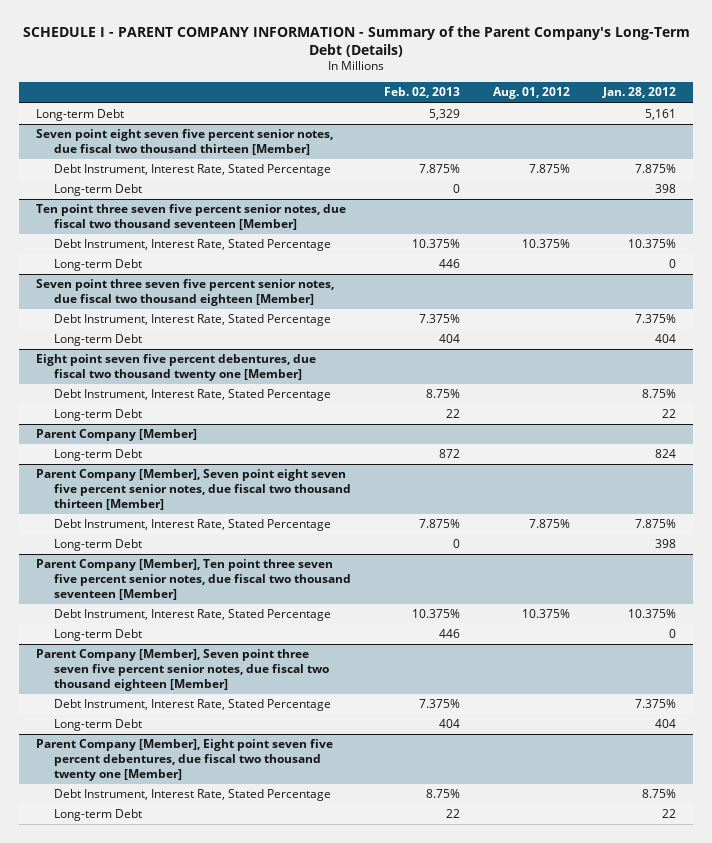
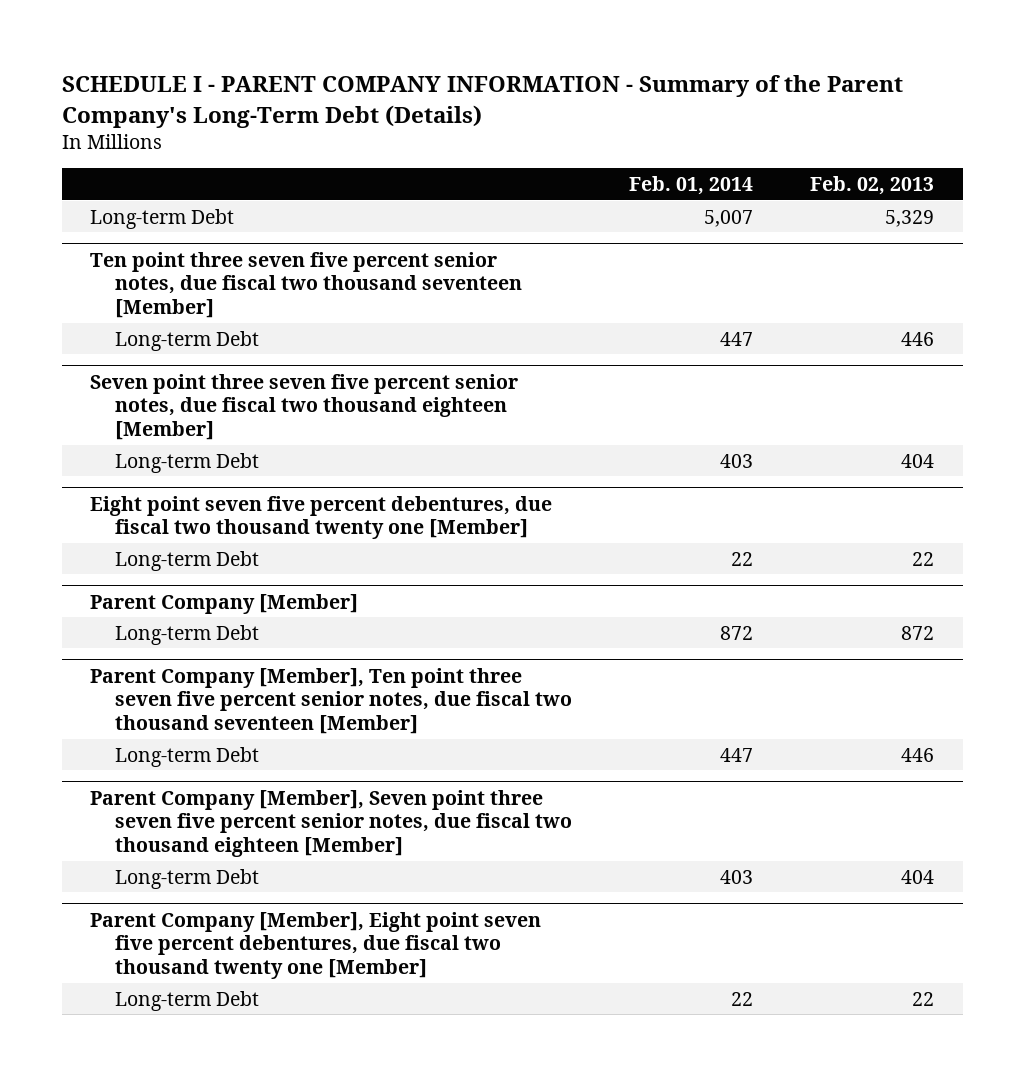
[492,87,570,100] Aug. 01, 2012 -> none
[602,87,677,99] Jan. 28, 2012 -> none
none -> [629,176,754,196] Feb. 01, 2014
[35,129,333,156] Seven point eight seven five percent senior notes, due fiscal two thousand thirteen [Member] -> none
[53,164,331,177] Debt Instrument, Interest Rate, Stated Percentage -> none
[53,184,142,197] Long-term Debt -> none
[53,239,331,252] Debt Instrument, Interest Rate, Stated Percentage -> none
[53,314,331,327] Debt Instrument, Interest Rate, Stated Percentage -> none
[53,389,331,402] Debt Instrument, Interest Rate, Stated Percentage -> none
[35,469,351,510] Parent Company [Member], Seven point eight seven five percent senior notes, due fiscal two thousand thirteen [Member] -> none
[53,519,331,532] Debt Instrument, Interest Rate, Stated Percentage -> none
[53,539,142,552] Long-term Debt -> none
[53,609,331,622] Debt Instrument, Interest Rate, Stated Percentage -> none
[53,699,331,712] Debt Instrument, Interest Rate, Stated Percentage -> none
[53,789,331,802] Debt Instrument, Interest Rate, Stated Percentage -> none

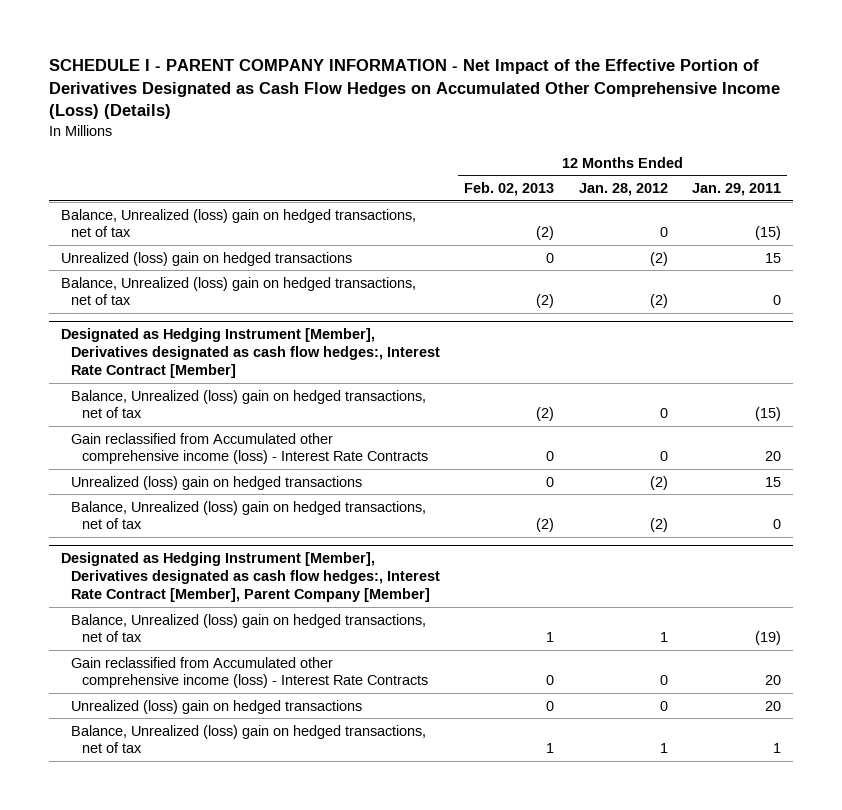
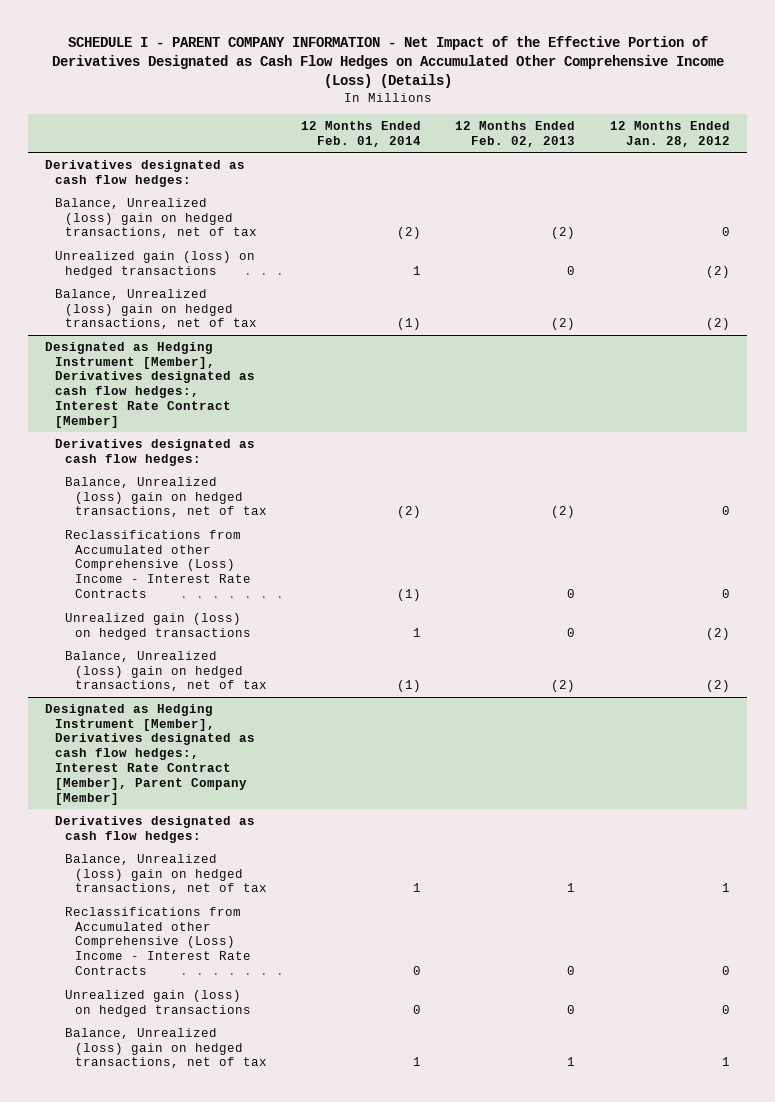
[691,183,781,197] Jan. 29, 2011 -> none
none -> [300,120,421,147] 12 Months Ended Feb. 01, 2014
none -> [45,159,246,187] Derivatives designated as cash flow hedges:
[60,251,352,266] Unrealized (loss) gain on hedged transactions -> [55,250,256,278] Unrealized gain (loss) on hedged transactions
none -> [55,438,256,466] Derivatives designated as cash flow hedges:
[71,432,428,465] Gain reclassified from Accumulated other comprehensive income (loss) - Interest Rate Contracts -> [64,529,251,599] Reclassifications from Accumulated other Comprehensive (Loss) Income - Interest Rate Contracts
[71,475,363,490] Unrealized (loss) gain on hedged transactions -> [64,612,251,640] Unrealized gain (loss) on hedged transactions
none -> [55,815,256,843] Derivatives designated as cash flow hedges:
[71,656,428,689] Gain reclassified from Accumulated other comprehensive income (loss) - Interest Rate Contracts -> [64,906,251,976] Reclassifications from Accumulated other Comprehensive (Loss) Income - Interest Rate Contracts
[71,699,363,714] Unrealized (loss) gain on hedged transactions -> [64,989,251,1017] Unrealized gain (loss) on hedged transactions

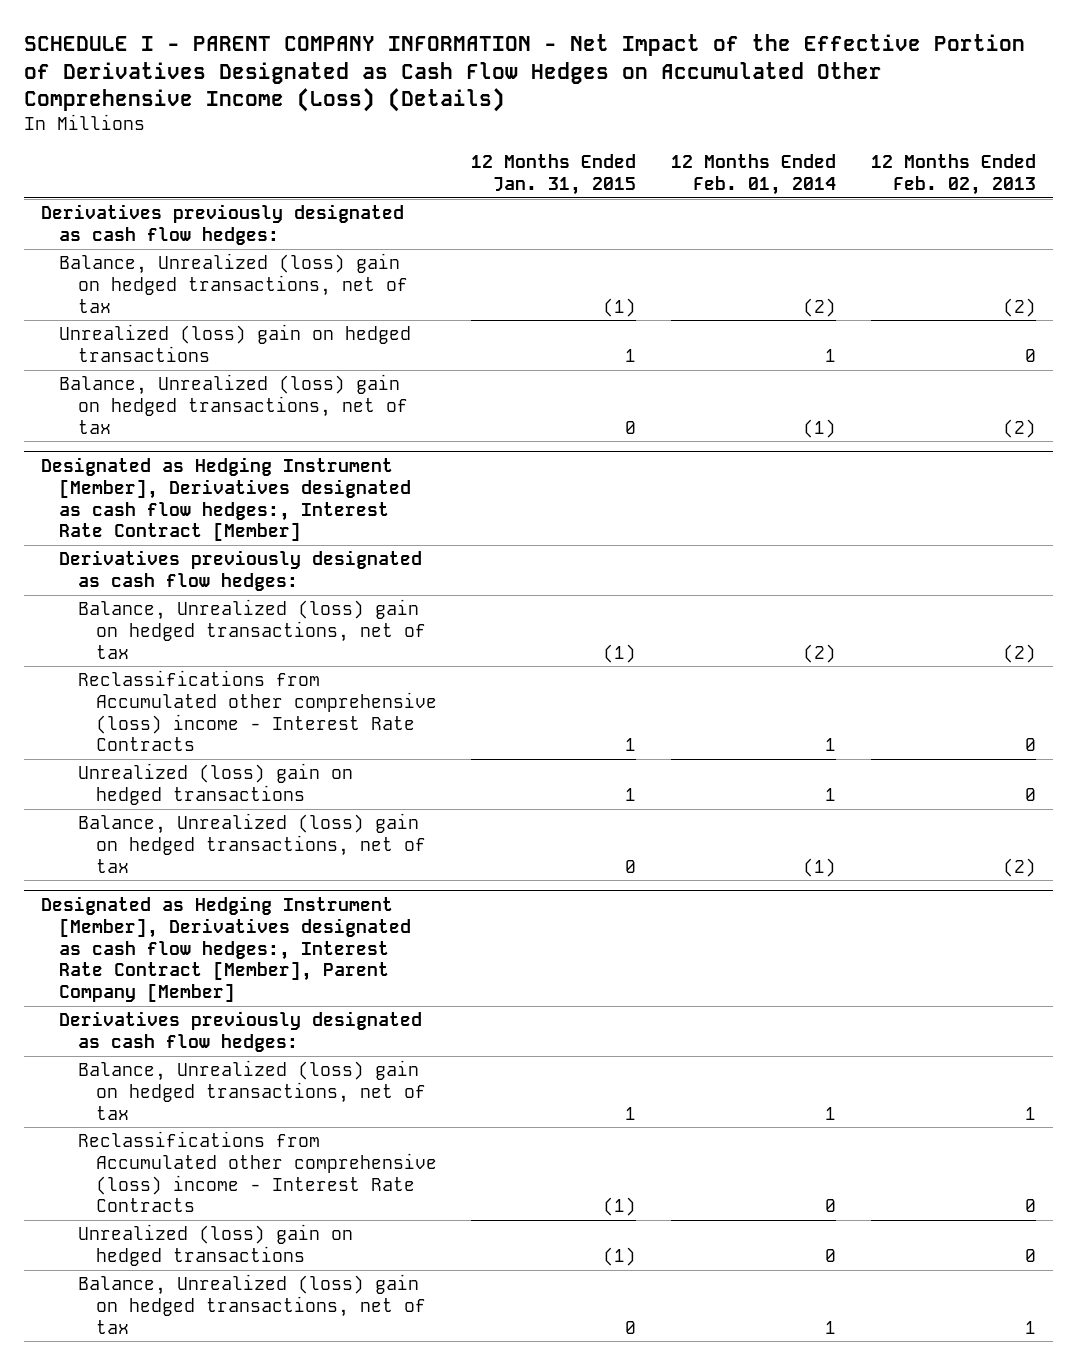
[609,120,730,147] 12 Months Ended Jan. 28, 2012 -> none
none -> [471,154,637,195] 12 Months Ended Jan. 31, 2015
[45,159,246,187] Derivatives designated as cash flow hedges: -> [41,204,405,245] Derivatives previously designated as cash flow hedges:
[55,250,256,278] Unrealized gain (loss) on hedged transactions -> [59,324,412,362] Unrealized (loss) gain on hedged transactions
[55,438,256,466] Derivatives designated as cash flow hedges: -> [59,550,423,591] Derivatives previously designated as cash flow hedges:
[64,529,251,599] Reclassifications from Accumulated other Comprehensive (Loss) Income - Interest Rate Contracts -> [77,670,437,752] Reclassifications from Accumulated other comprehensive (loss) income - Interest Rate Contracts
[396,589,421,602] (1) -> [825,738,837,752] 1
[64,612,251,640] Unrealized gain (loss) on hedged transactions -> [77,763,353,805] Unrealized (loss) gain on hedged transactions
[55,815,256,843] Derivatives designated as cash flow hedges: -> [59,1011,423,1052] Derivatives previously designated as cash flow hedges:
[64,906,251,976] Reclassifications from Accumulated other Comprehensive (Loss) Income - Interest Rate Contracts -> [77,1131,437,1213] Reclassifications from Accumulated other comprehensive (loss) income - Interest Rate Contracts
[64,989,251,1017] Unrealized gain (loss) on hedged transactions -> [77,1224,353,1266] Unrealized (loss) gain on hedged transactions

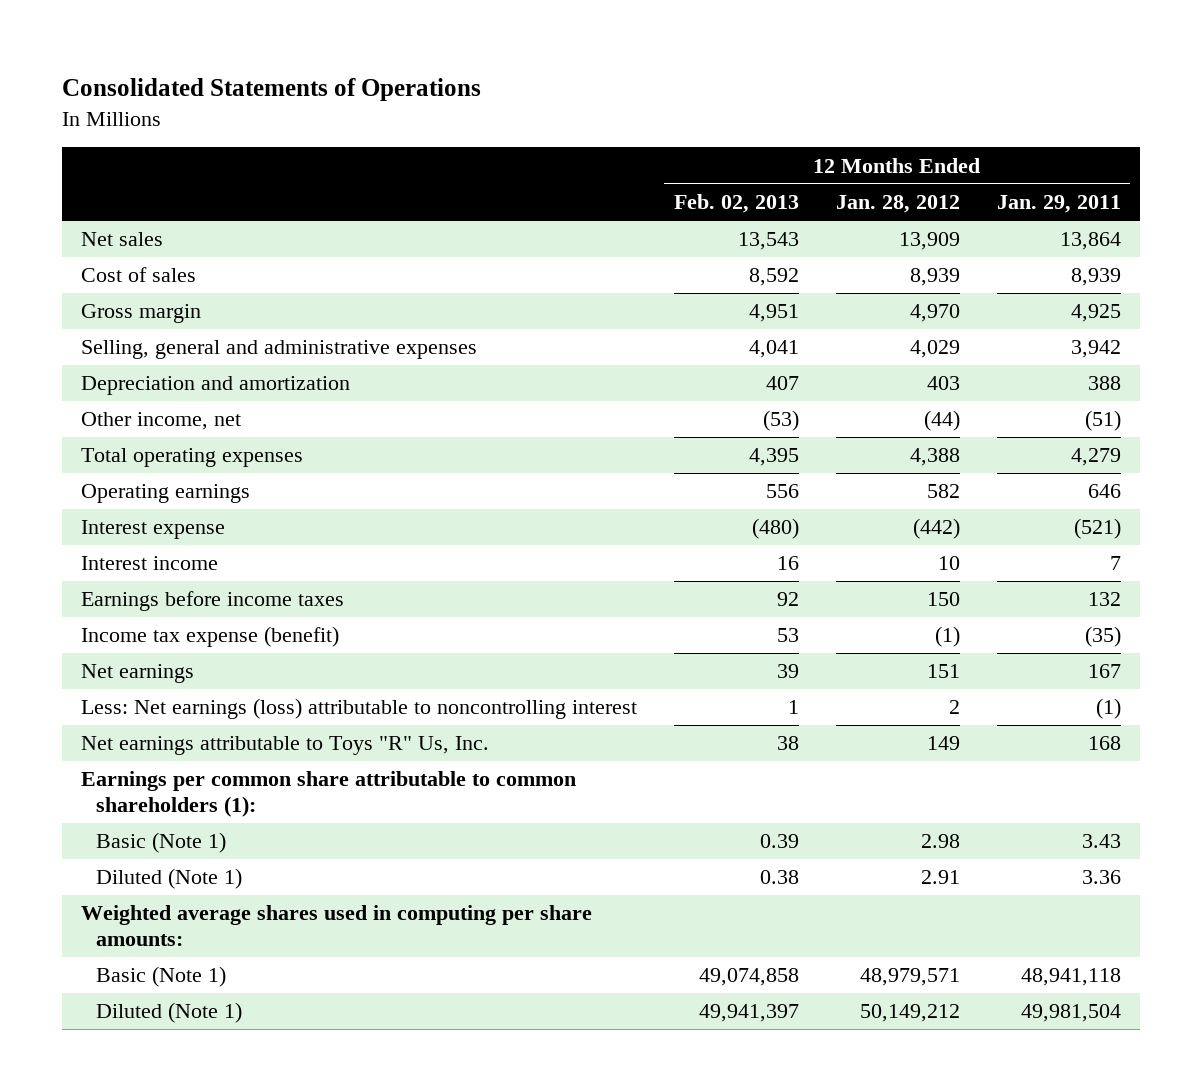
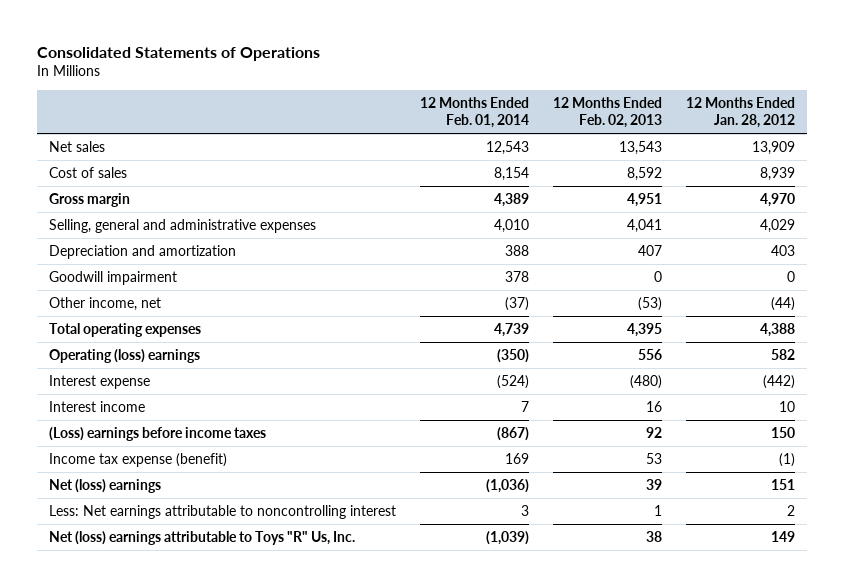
[996,195,1121,214] Jan. 29, 2011 -> none
none -> [419,96,529,129] 12 Months Ended Feb. 01, 2014
none -> [48,270,177,285] Goodwill impairment
[80,484,250,504] Operating earnings -> [48,348,200,363] Operating (loss) earnings
[80,591,344,612] Earnings before income taxes -> [48,426,266,441] (Loss) earnings before income taxes
[80,771,576,818] Earnings per common share attributable to common shareholders (1): -> none
[96,832,227,854] Basic (Note 1) -> none
[96,868,243,890] Diluted (Note 1) -> none
[80,905,592,947] Weighted average shares used in computing per share amounts: -> none
[96,966,227,988] Basic (Note 1) -> none
[96,1002,243,1024] Diluted (Note 1) -> none
[80,664,194,684] Net earnings -> [48,478,161,493] Net (loss) earnings
[80,698,637,720] Less: Net earnings (loss) attributable to noncontrolling interest -> [48,504,396,519] Less: Net earnings attributable to noncontrolling interest
[80,736,489,756] Net earnings attributable to Toys "R" Us, Inc. -> [48,530,355,545] Net (loss) earnings attributable to Toys "R" Us, Inc.

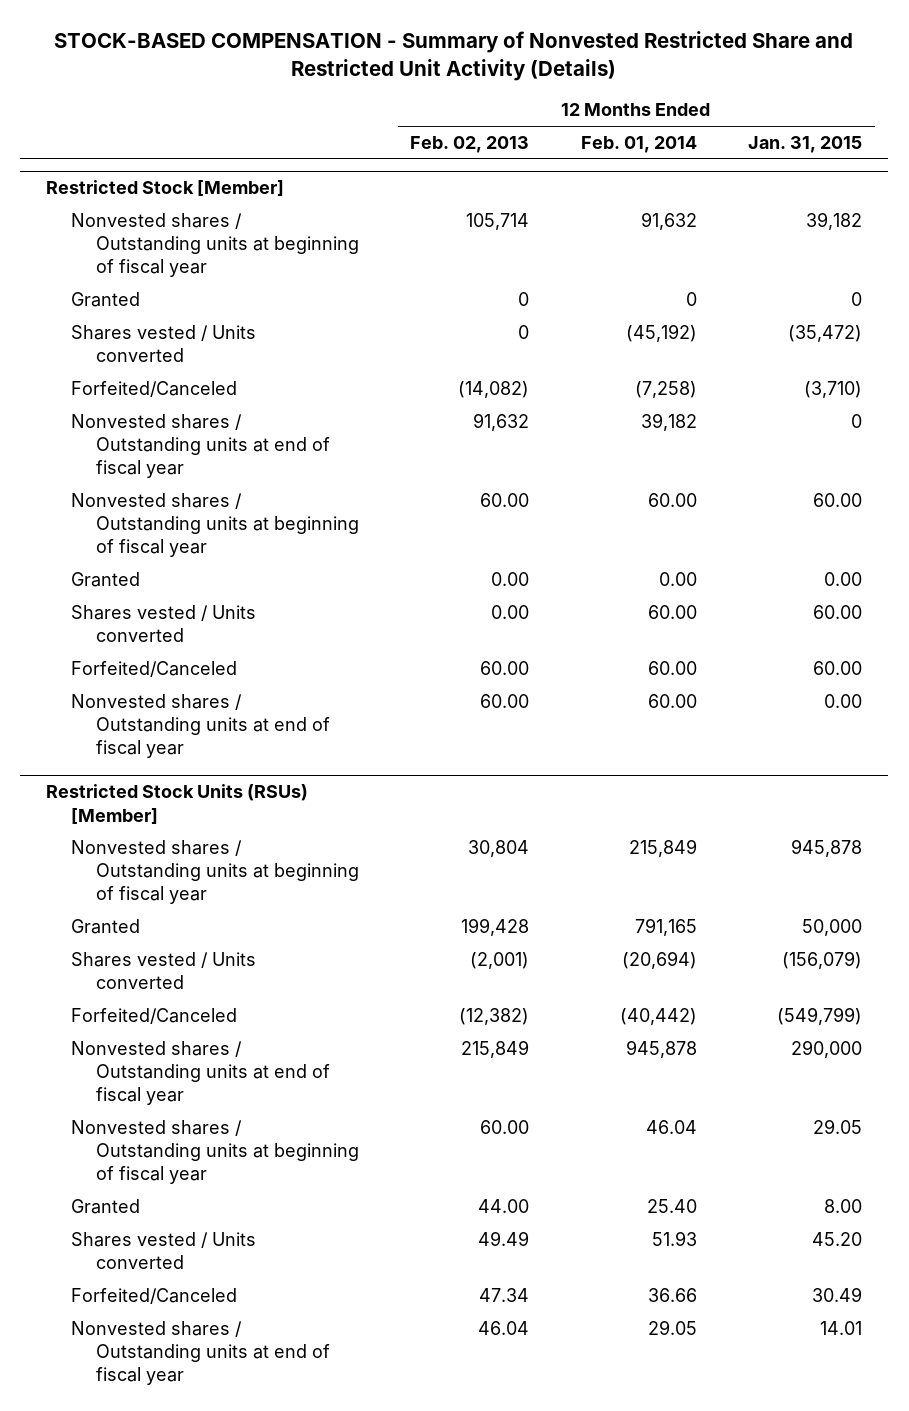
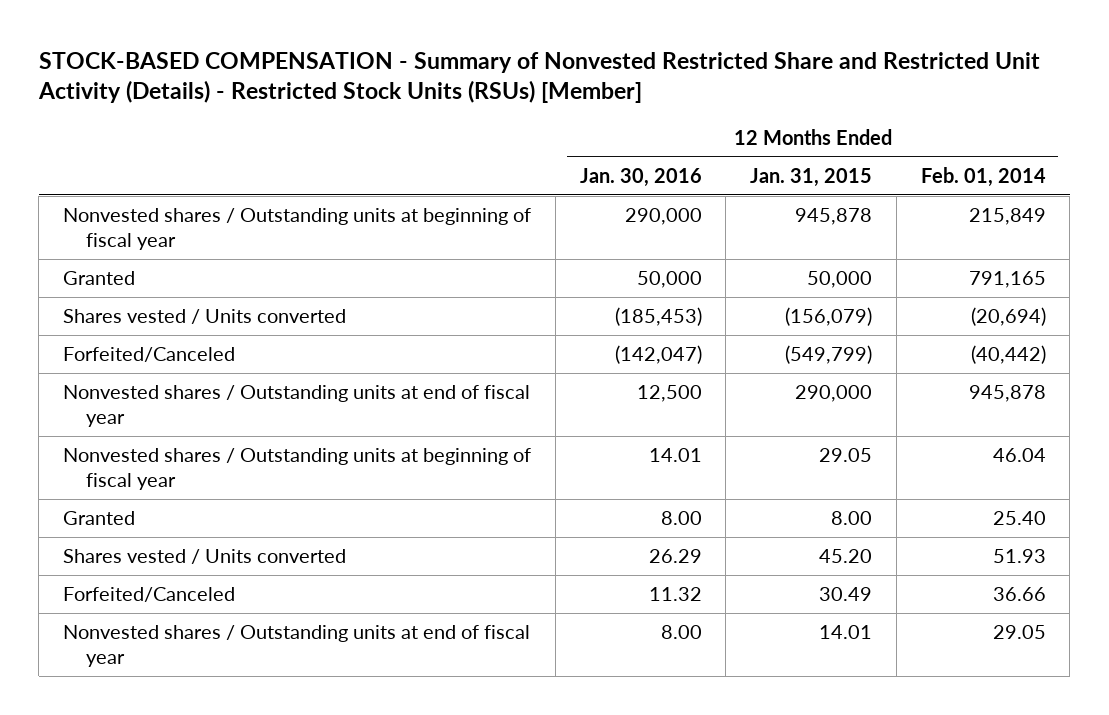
[54,31,854,81] STOCK-BASED COMPENSATION - Summary of Nonvested Restricted Share and Restricted Unit Activity (Details) -> [37,51,1040,104] STOCK-BASED COMPENSATION - Summary of Nonvested Restricted Share and Restricted Unit Activity (Details) - Restricted Stock Units (RSUs) [Member]
[410,136,530,154] Feb. 02, 2013 -> none
none -> [579,167,702,187] Jan. 30, 2016
[46,180,285,198] Restricted Stock [Member] -> none
[70,212,359,278] Nonvested shares / Outstanding units at beginning of fiscal year -> none
[70,291,140,307] Granted -> none
[70,324,256,363] Shares vested / Units converted -> none
[70,380,237,397] Forfeited/Canceled -> none
[70,413,330,479] Nonvested shares / Outstanding units at end of fiscal year -> none
[70,492,359,558] Nonvested shares / Outstanding units at beginning of fiscal year -> none
[70,571,140,587] Granted -> none
[70,604,256,643] Shares vested / Units converted -> none
[70,660,237,677] Forfeited/Canceled -> none
[70,693,330,759] Nonvested shares / Outstanding units at end of fiscal year -> none
[46,784,309,825] Restricted Stock Units (RSUs) [Member] -> none

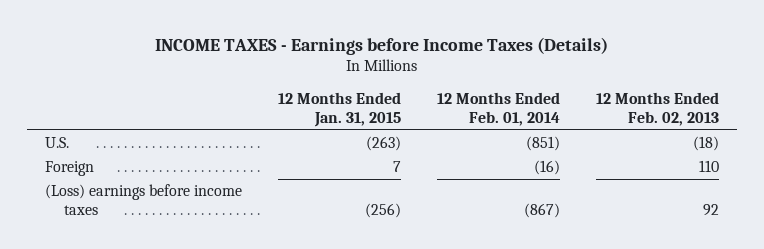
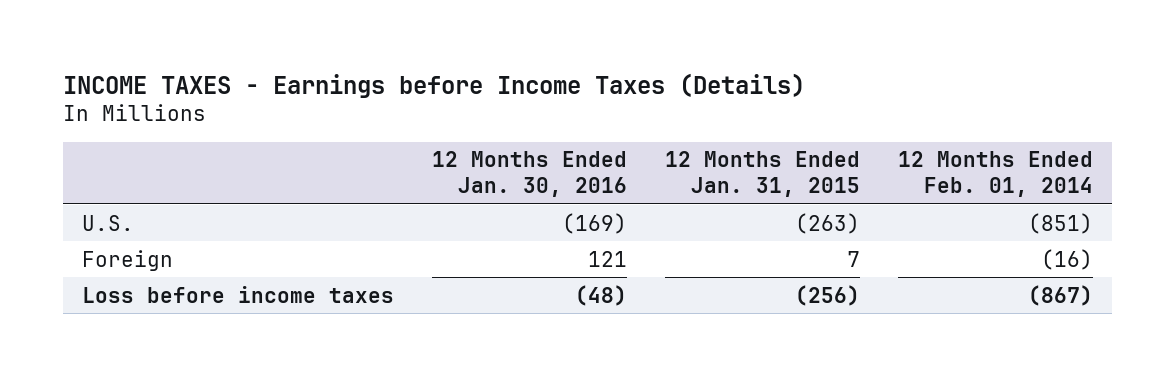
[595,92,719,126] 12 Months Ended Feb. 02, 2013 -> none
none -> [431,151,627,197] 12 Months Ended Jan. 30, 2016
[44,184,242,215] (Loss) earnings before income taxes -> [81,285,394,303] Loss before income taxes

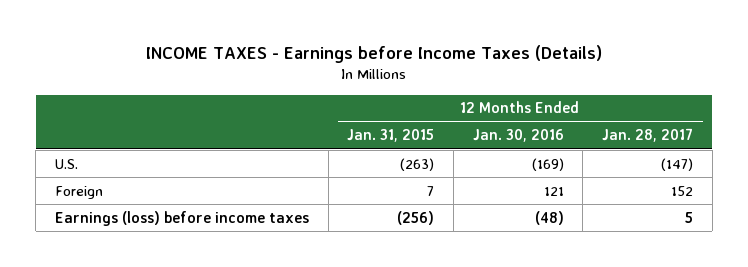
[897,151,1093,197] 12 Months Ended Feb. 01, 2014 -> none
none -> [602,128,694,143] Jan. 28, 2017
[81,285,394,303] Loss before income taxes -> [54,210,309,226] Earnings (loss) before income taxes

